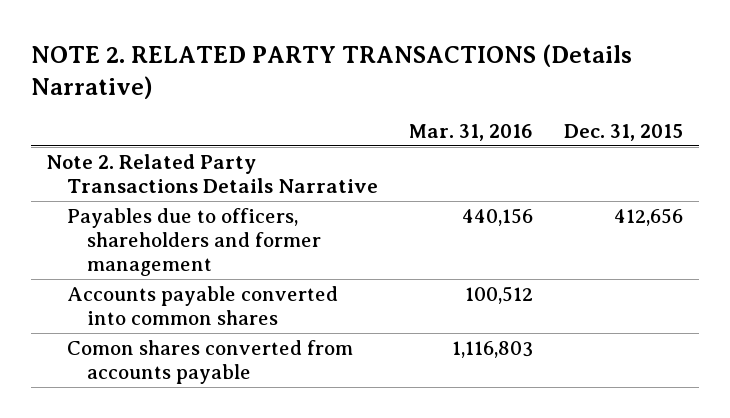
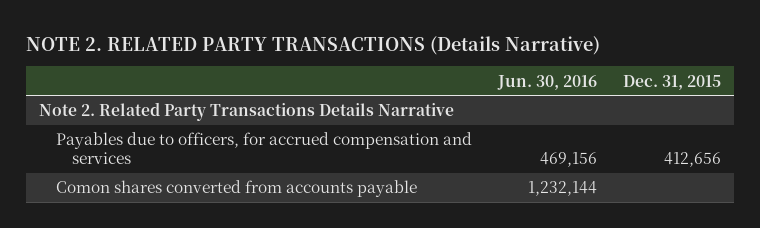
[409,123,534,141] Mar. 31, 2016 -> none
none -> [496,74,597,90] Jun. 30, 2016
[66,286,338,326] Accounts payable converted into common shares -> none
[66,208,322,277] Payables due to officers, shareholders and former management -> [55,132,472,165] Payables due to officers, for accrued compensation and services

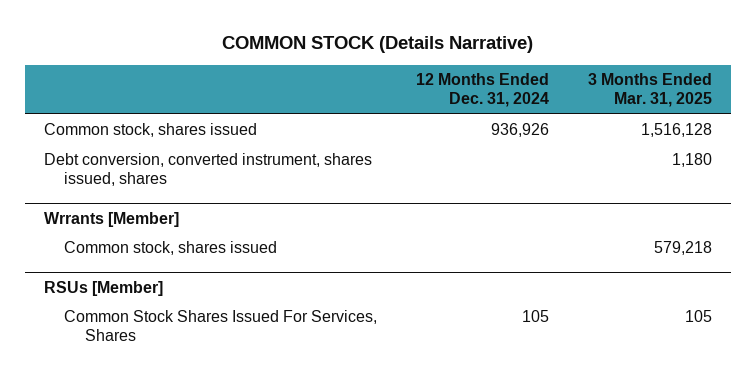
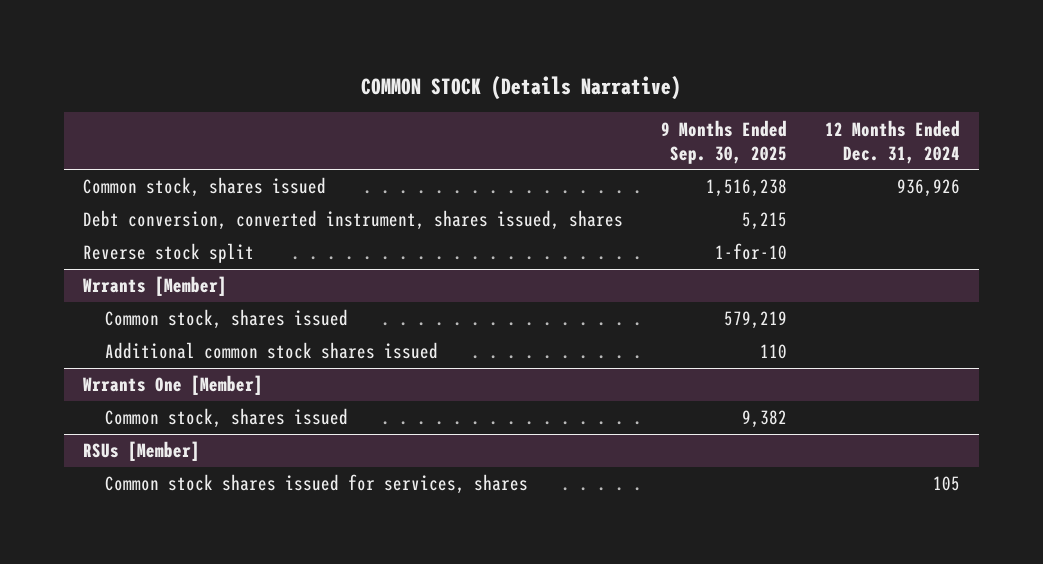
[587,73,712,108] 3 Months Ended Mar. 31, 2025 -> none
none -> [660,119,787,164] 9 Months Ended Sep. 30, 2025
none -> [83,243,255,264] Reverse stock split
none -> [105,342,439,360] Additional common stock shares issued
none -> [83,375,264,396] Wrrants One [Member]
none -> [105,408,349,429] Common stock, shares issued
[64,310,378,342] Common Stock Shares Issued For Services, Shares -> [105,474,529,495] Common stock shares issued for services, shares

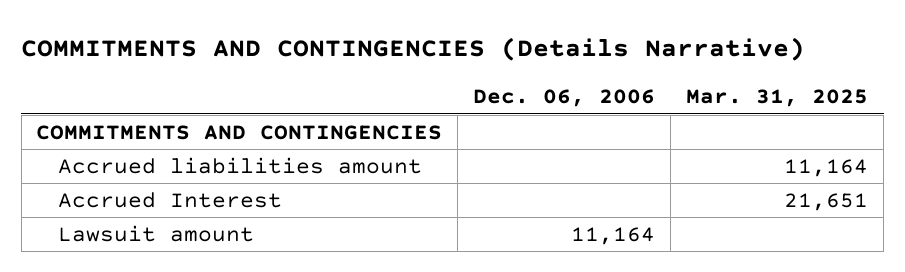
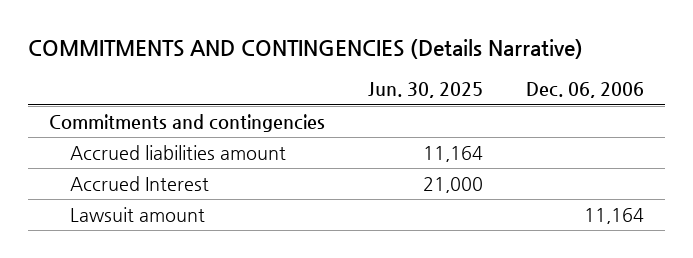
[686,89,869,108] Mar. 31, 2025 -> none
none -> [367,82,483,99] Jun. 30, 2025
[36,124,443,140] COMMITMENTS AND CONTINGENCIES -> [49,113,326,132] Commitments and contingencies

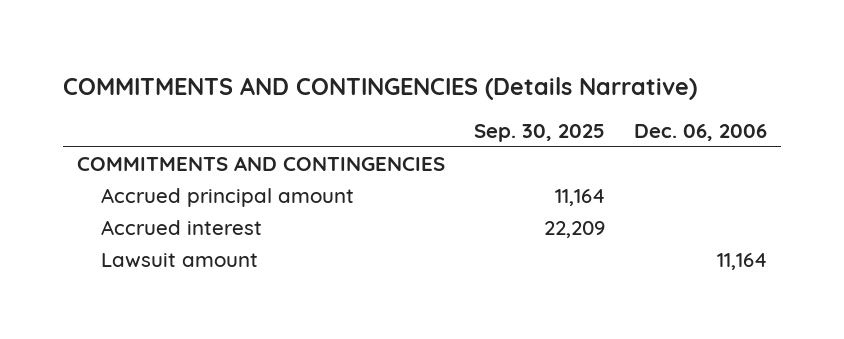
[367,82,483,99] Jun. 30, 2025 -> none
none -> [474,124,606,143] Sep. 30, 2025
[49,113,326,132] Commitments and contingencies -> [77,156,446,172] COMMITMENTS AND CONTINGENCIES
[69,144,286,160] Accrued liabilities amount -> [101,188,355,208] Accrued principal amount
[69,175,209,191] Accrued Interest -> [101,220,263,236] Accrued interest

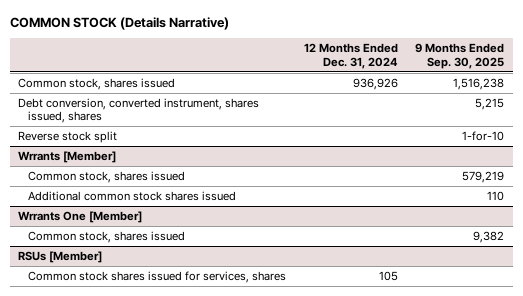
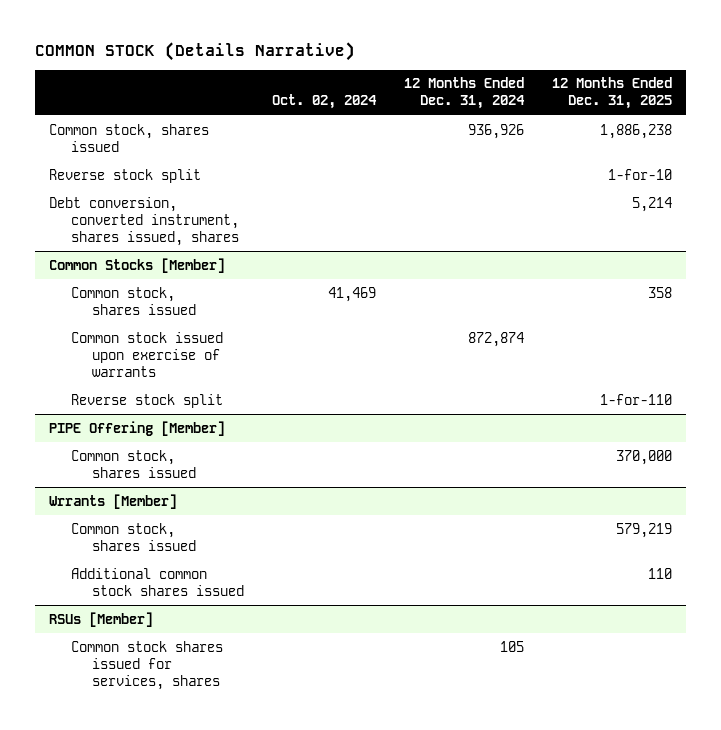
[415,43,505,69] 9 Months Ended Sep. 30, 2025 -> none
none -> [272,94,378,110] Oct. 02, 2024
none -> [551,77,672,110] 12 Months Ended Dec. 31, 2025
[18,97,260,124] Debt conversion, converted instrument, shares issued, shares -> [49,196,239,246] Debt conversion, converted instrument, shares issued, shares
none -> [49,257,226,273] Common Stocks [Member]
none -> [70,286,197,315] Common stock, shares issued
none -> [70,331,223,377] Common stock issued upon exercise of warrants
none -> [70,393,223,408] Reverse stock split
none -> [49,420,226,436] PIPE Offering [Member]
none -> [70,449,197,478] Common stock, shares issued
[18,210,143,223] Wrrants One [Member] -> none
[28,230,186,243] Common stock, shares issued -> none

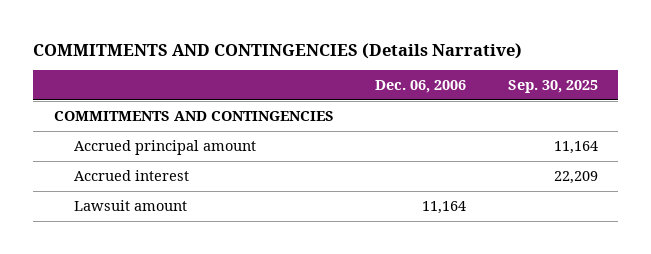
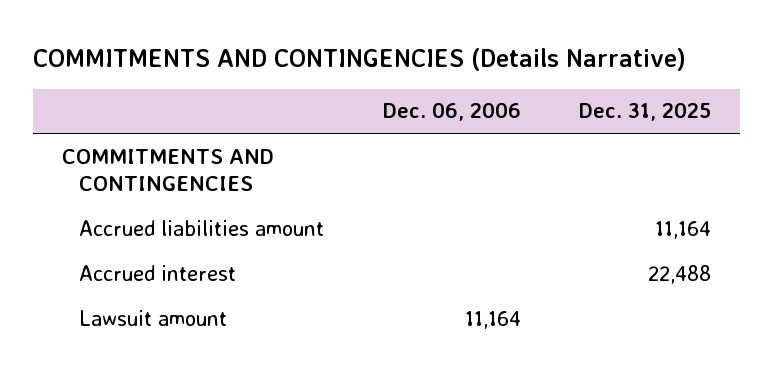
[507,79,598,93] Sep. 30, 2025 -> none
none -> [579,102,712,122] Dec. 31, 2025
[74,139,257,155] Accrued principal amount -> [78,219,324,236] Accrued liabilities amount

